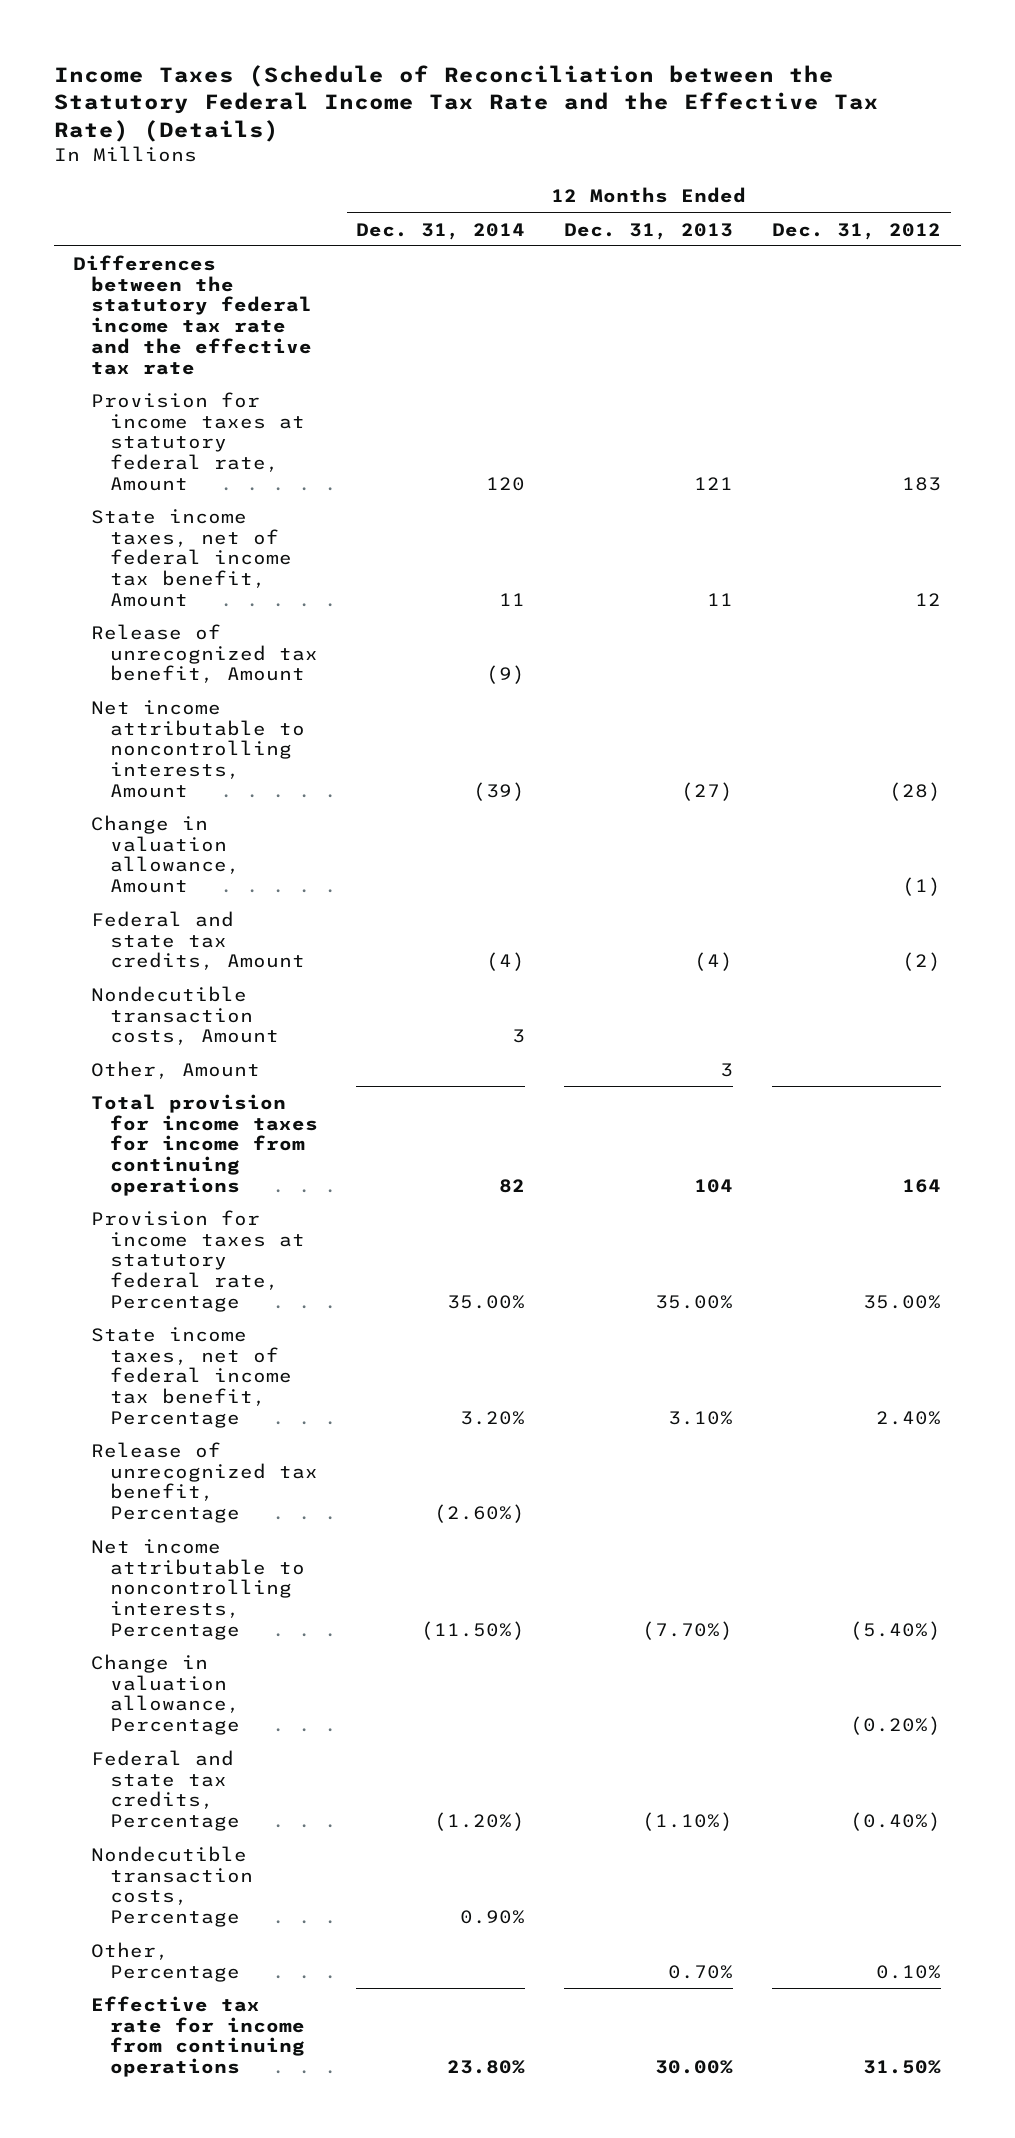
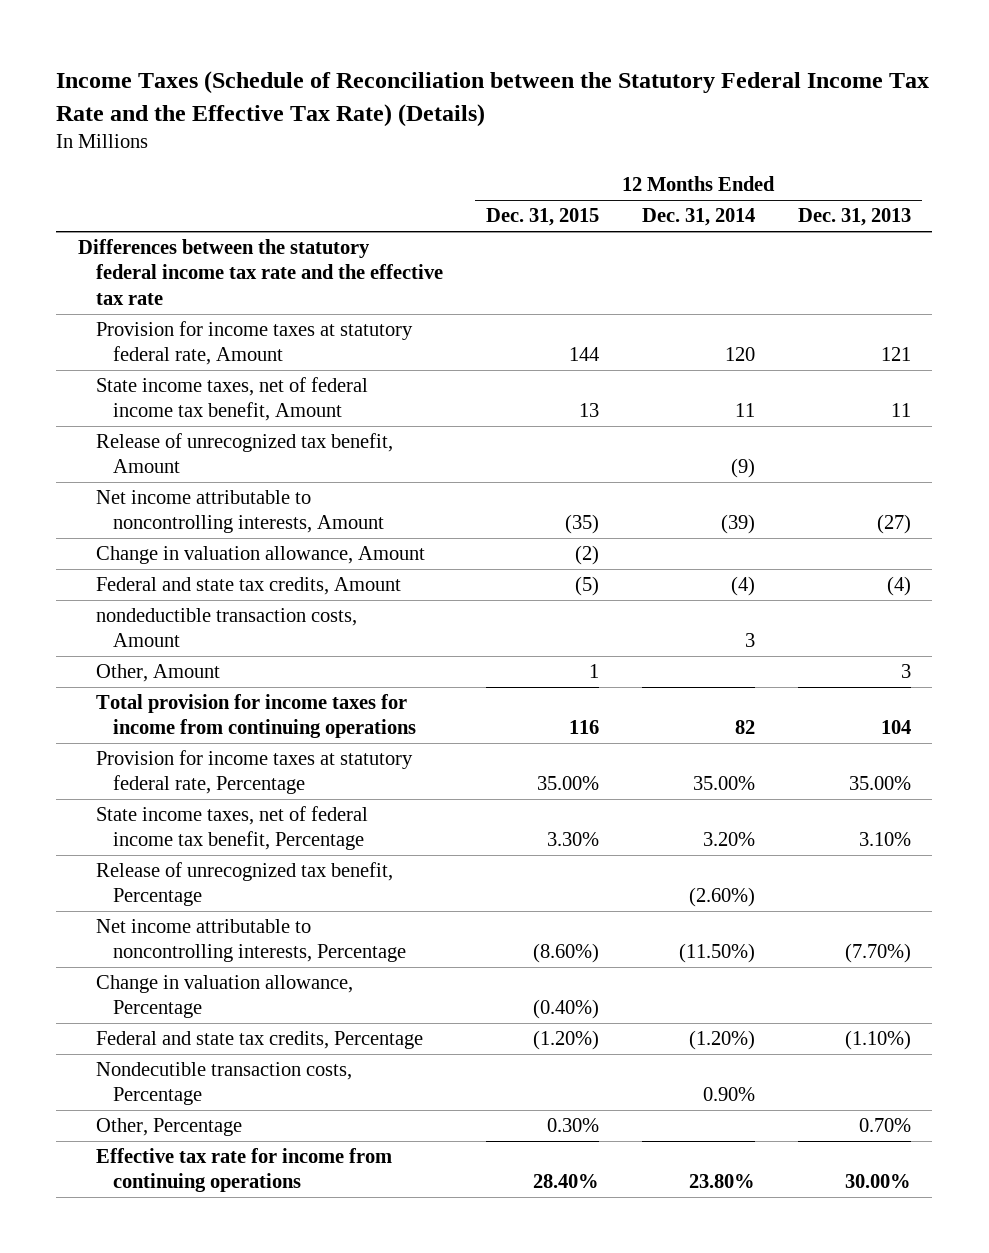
[772,222,942,240] Dec. 31, 2012 -> none
none -> [485,208,599,227] Dec. 31, 2015
[91,985,279,1046] Nondecutible transaction costs, Amount -> [95,608,357,648] nondeductible transaction costs, Amount

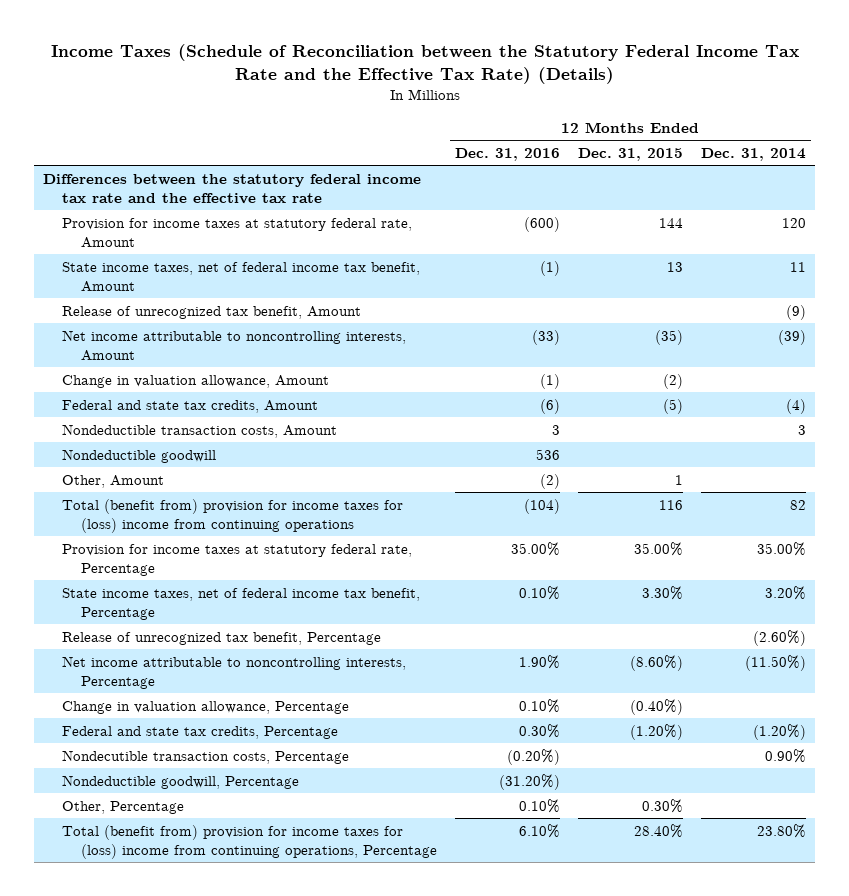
[797,208,911,227] Dec. 31, 2013 -> none
none -> [454,147,560,161] Dec. 31, 2016
[95,608,357,648] nondeductible transaction costs, Amount -> [61,423,337,438] Nondeductible transaction costs, Amount
none -> [61,448,216,463] Nondeductible goodwill
[95,694,417,739] Total provision for income taxes for income from continuing operations -> [61,498,403,533] Total (benefit from) provision for income taxes for (loss) income from continuing operations
none -> [61,774,299,789] Nondeductible goodwill, Percentage
[95,1148,392,1193] Effective tax rate for income from continuing operations -> [61,824,437,859] Total (benefit from) provision for income taxes for (loss) income from continuing operations, Percentage

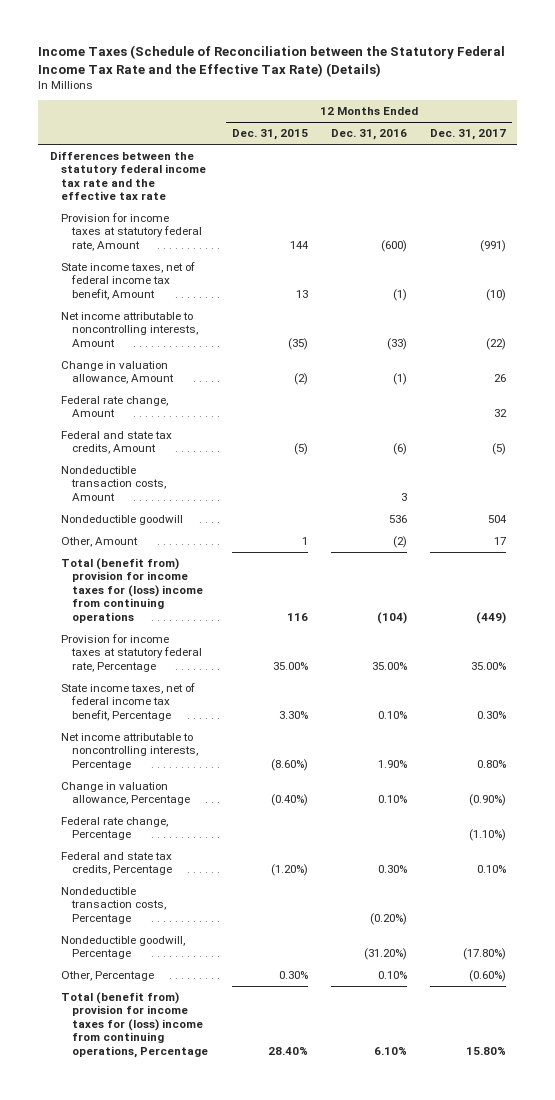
[701,147,807,161] Dec. 31, 2014 -> none
none -> [429,129,506,141] Dec. 31, 2017
[61,305,361,319] Release of unrecognized tax benefit, Amount -> none
none -> [60,395,168,418] Federal rate change, Amount
[61,631,381,645] Release of unrecognized tax benefit, Percentage -> none
none -> [60,816,168,841] Federal rate change, Percentage
[61,749,349,764] Nondecutible transaction costs, Percentage -> [60,886,167,924] Nondeductible transaction costs, Percentage

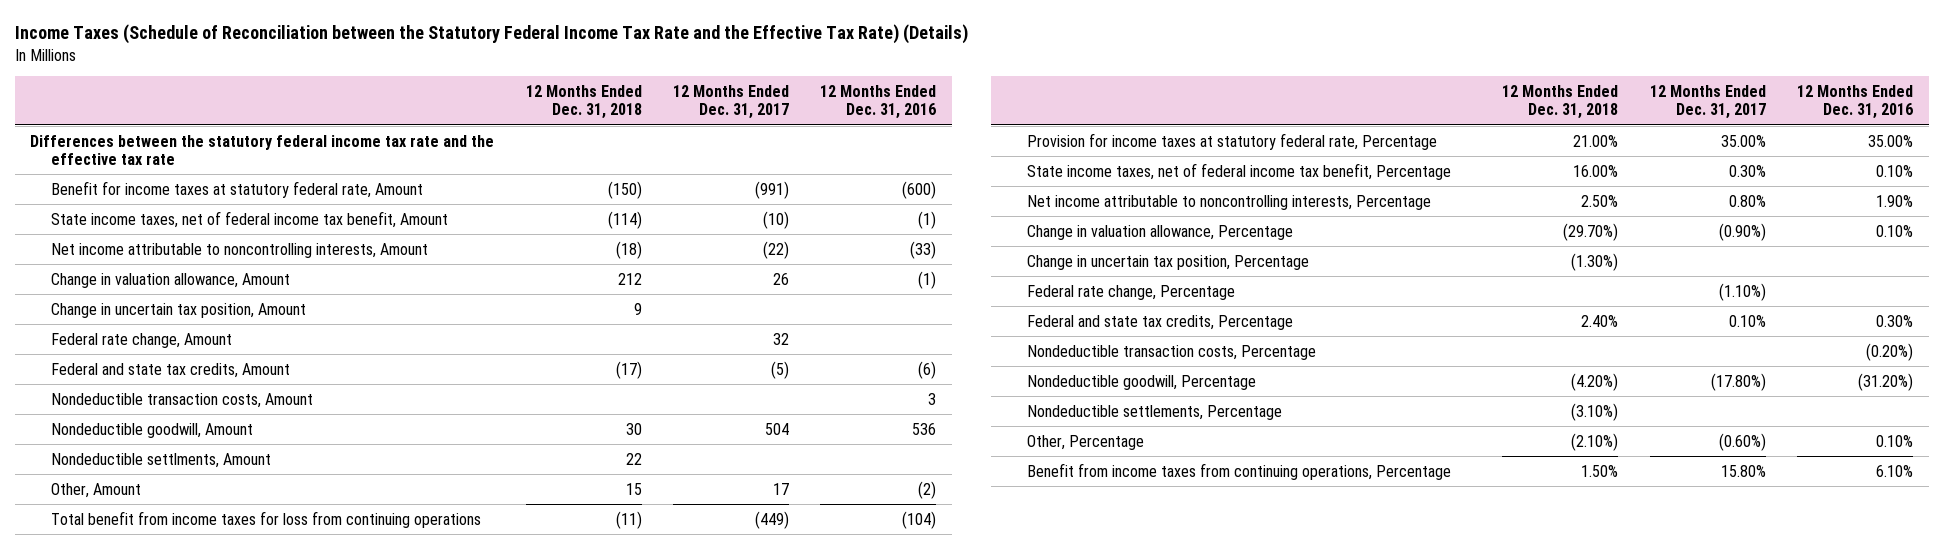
[231,129,308,141] Dec. 31, 2015 -> none
none -> [525,84,642,120] 12 Months Ended Dec. 31, 2018
[60,212,203,251] Provision for income taxes at statutory federal rate, Amount -> [50,180,423,198] Benefit for income taxes at statutory federal rate, Amount
none -> [50,302,306,318] Change in uncertain tax position, Amount
[60,514,183,525] Nondeductible goodwill -> [50,422,253,438] Nondeductible goodwill, Amount
none -> [50,452,271,468] Nondeductible settlments, Amount
[60,557,204,623] Total (benefit from) provision for income taxes for (loss) income from continuing operations -> [50,510,481,528] Total benefit from income taxes for loss from continuing operations
none -> [1027,254,1310,270] Change in uncertain tax position, Percentage
none -> [1027,404,1283,420] Nondeductible settlements, Percentage
[60,991,209,1058] Total (benefit from) provision for income taxes for (loss) income from continuing operations, Percentage -> [1027,462,1452,480] Benefit from income taxes from continuing operations, Percentage

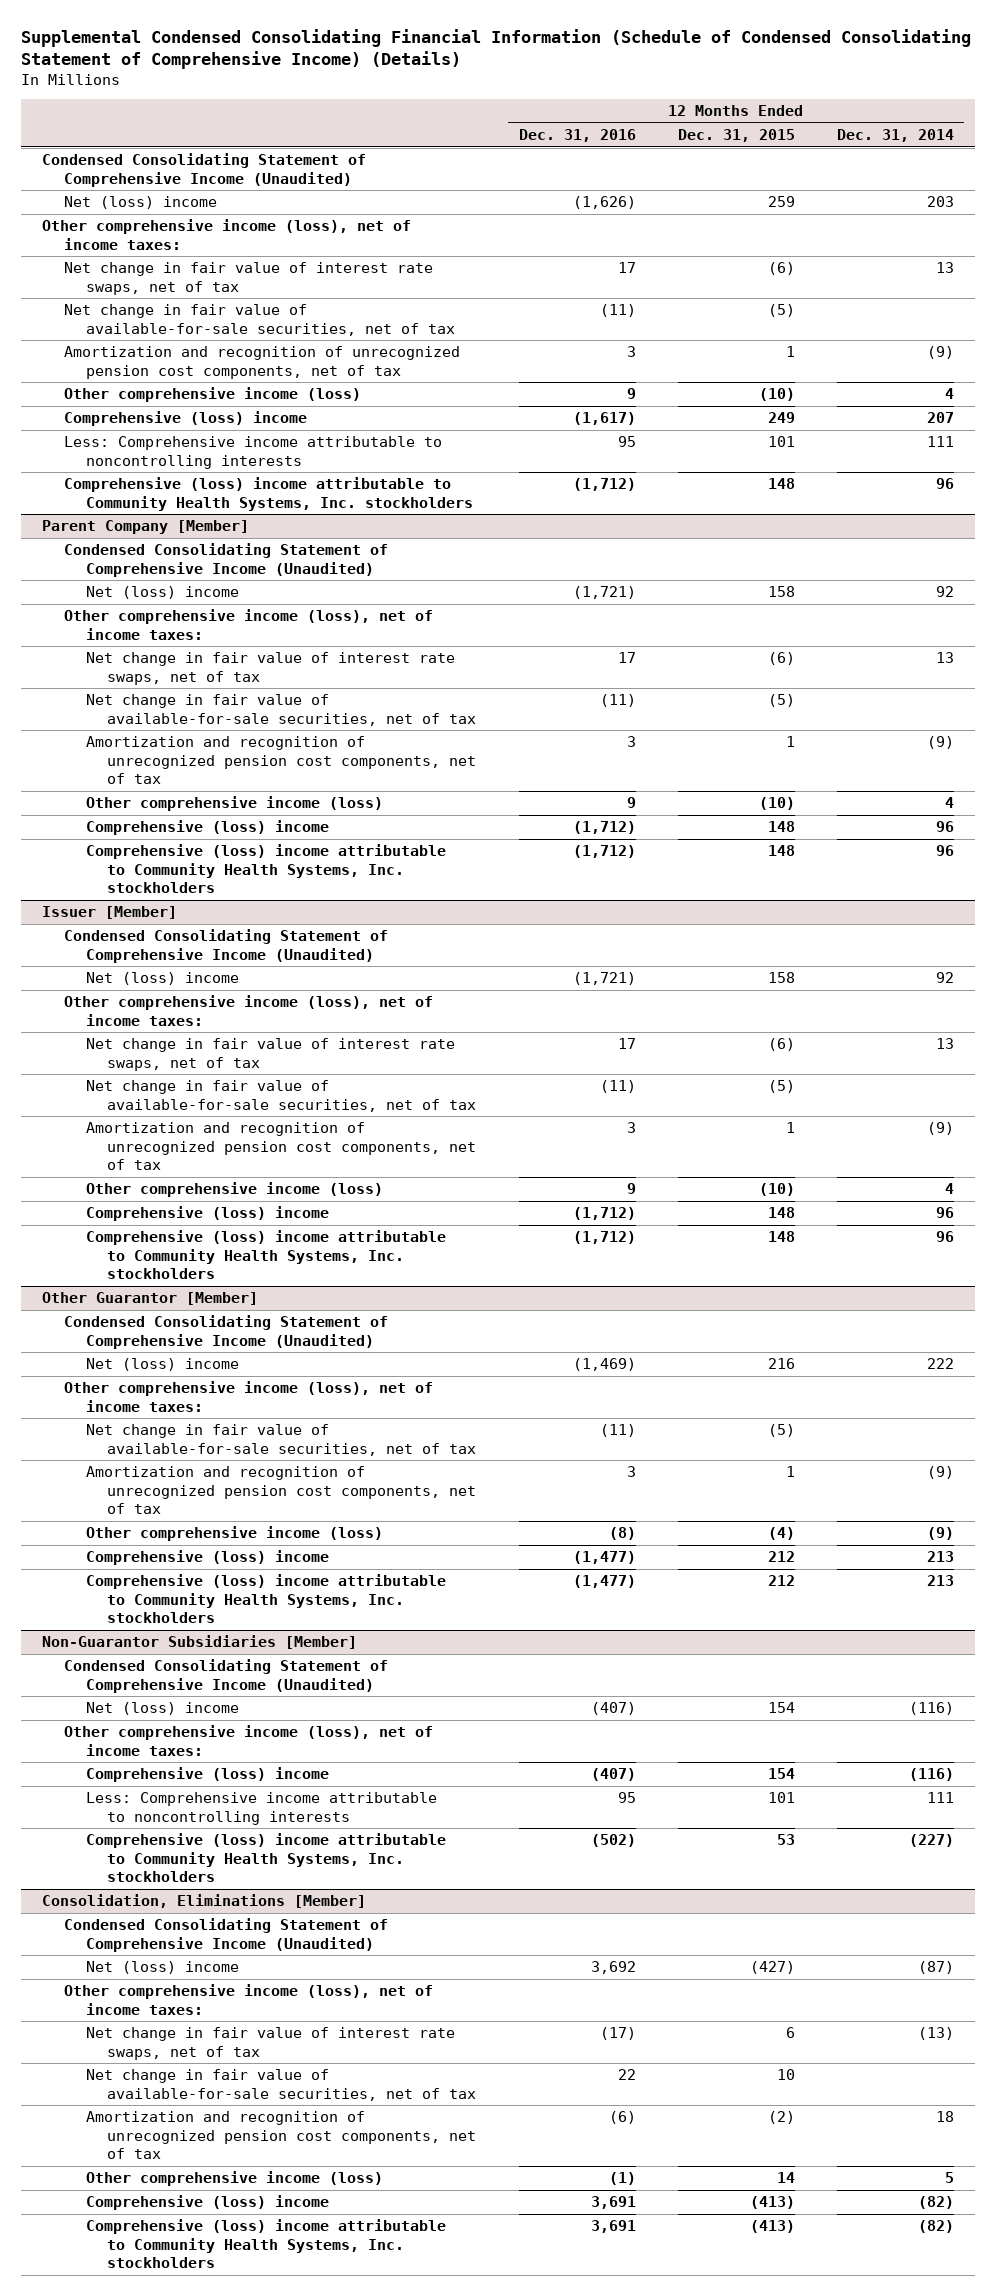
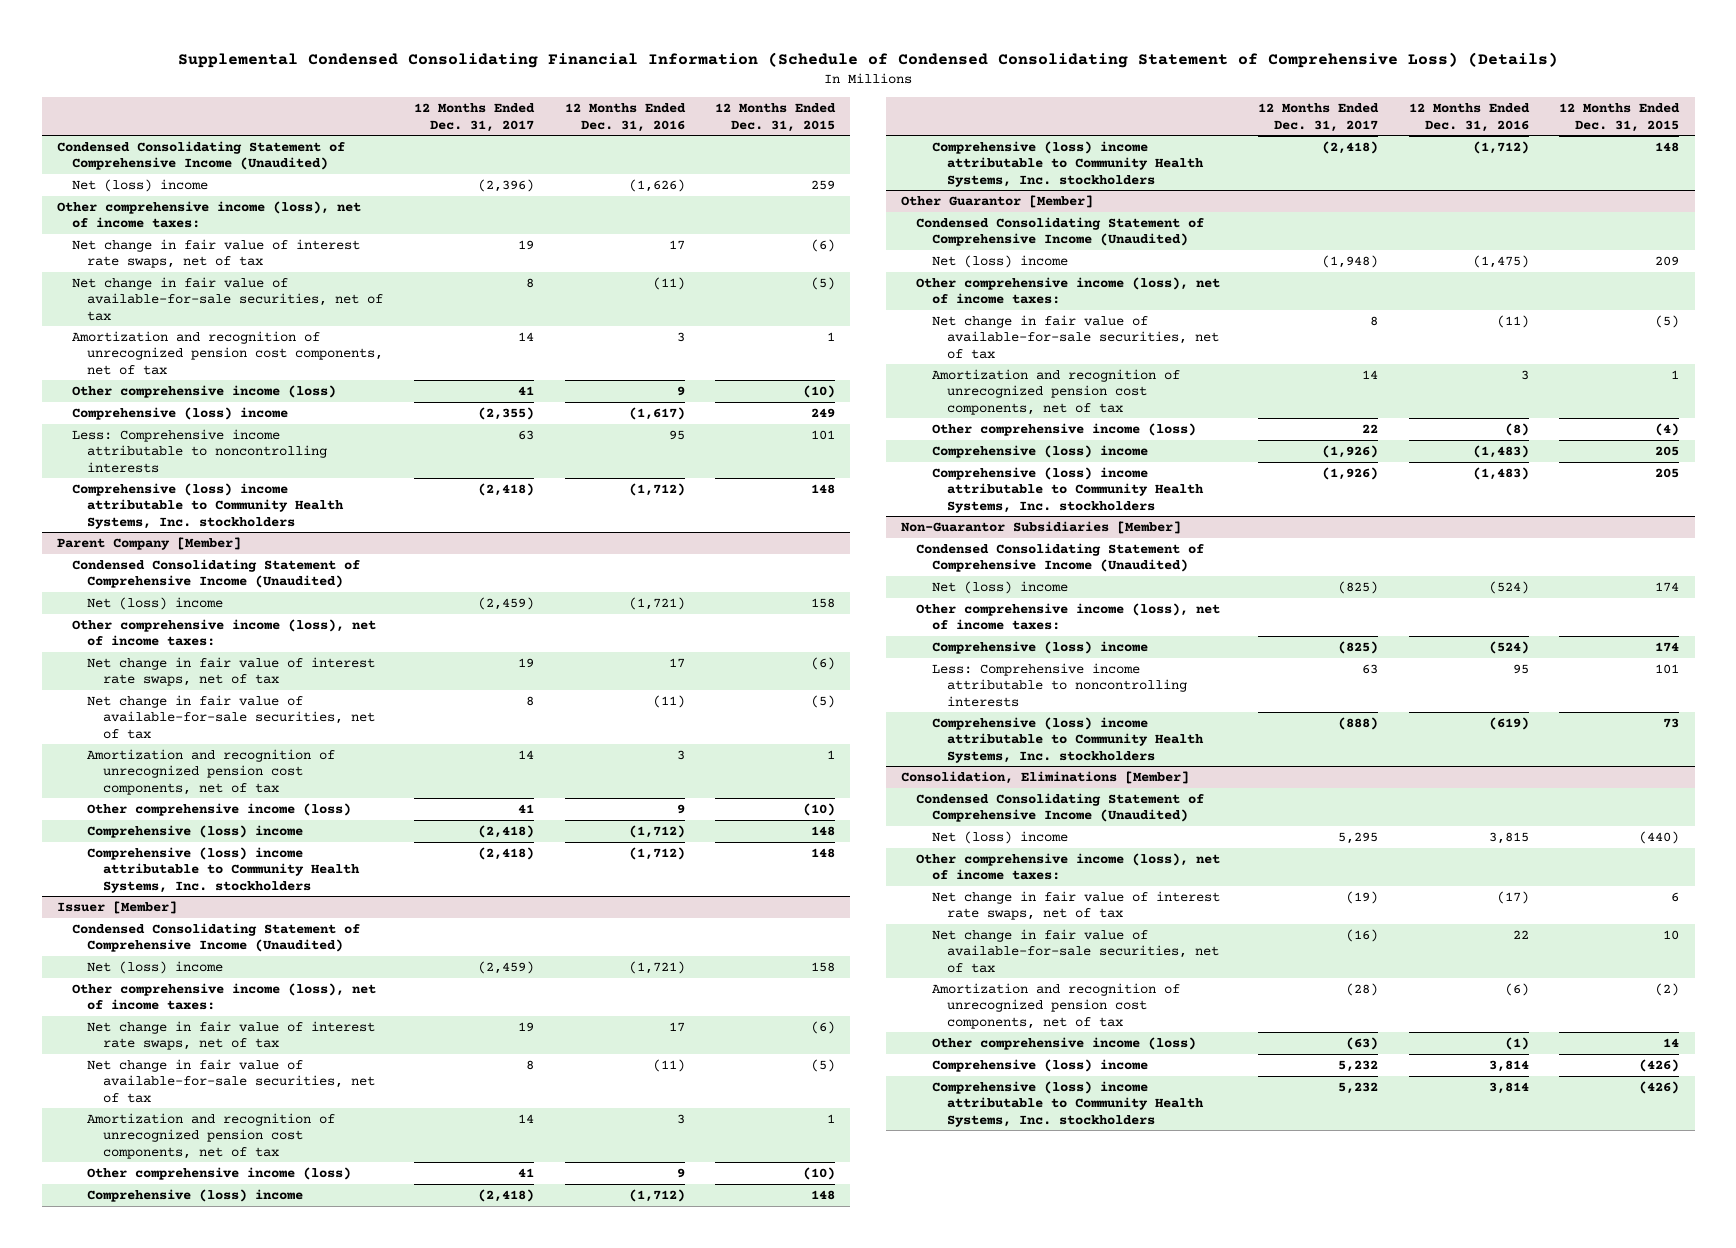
[20,29,971,70] Supplemental Condensed Consolidating Financial Information (Schedule of Condensed Consolidating Statement of Comprehensive Income) (Details) -> [178,51,1559,68] Supplemental Condensed Consolidating Financial Information (Schedule of Condensed Consolidating Statement of Comprehensive Loss) (Details)
[836,129,954,143] Dec. 31, 2014 -> none
none -> [413,103,535,132] 12 Months Ended Dec. 31, 2017
[572,1358,636,1372] (1,469) -> [1472,254,1529,268] (1,475)
[767,1358,795,1370] 216 -> [1655,255,1680,266] 209
[572,1551,636,1565] (1,477) -> [1472,444,1529,458] (1,483)
[767,1551,795,1563] 212 -> [1655,445,1680,456] 205
[572,1575,636,1589] (1,477) -> [1472,466,1529,480] (1,483)
[767,1575,795,1587] 212 -> [1655,467,1680,478] 205
[590,1702,636,1716] (407) -> [1488,580,1529,594] (524)
[767,1702,795,1714] 154 -> [1655,581,1680,592] 174
[590,1768,636,1782] (407) -> [1488,640,1529,654] (524)
[767,1768,795,1780] 154 -> [1655,641,1680,652] 174
[590,1834,636,1848] (502) -> [1488,716,1529,730] (619)
[776,1834,795,1846] 53 -> [1663,717,1680,728] 73
[590,1961,636,1975] 3,692 -> [1488,831,1529,844] 3,815
[749,1961,795,1975] (427) -> [1639,830,1680,844] (440)
[590,2196,636,2210] 3,691 -> [1488,1059,1529,1072] 3,814
[749,2196,795,2210] (413) -> [1639,1058,1680,1072] (426)
[590,2220,636,2234] 3,691 -> [1488,1081,1529,1094] 3,814
[749,2220,795,2234] (413) -> [1639,1080,1680,1094] (426)

